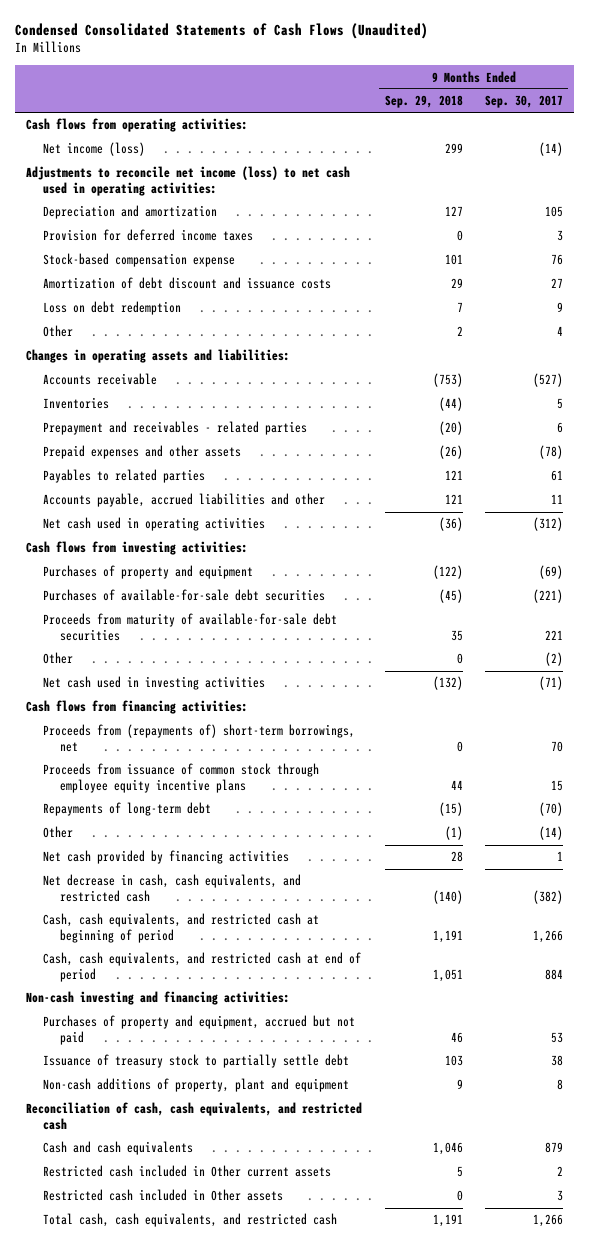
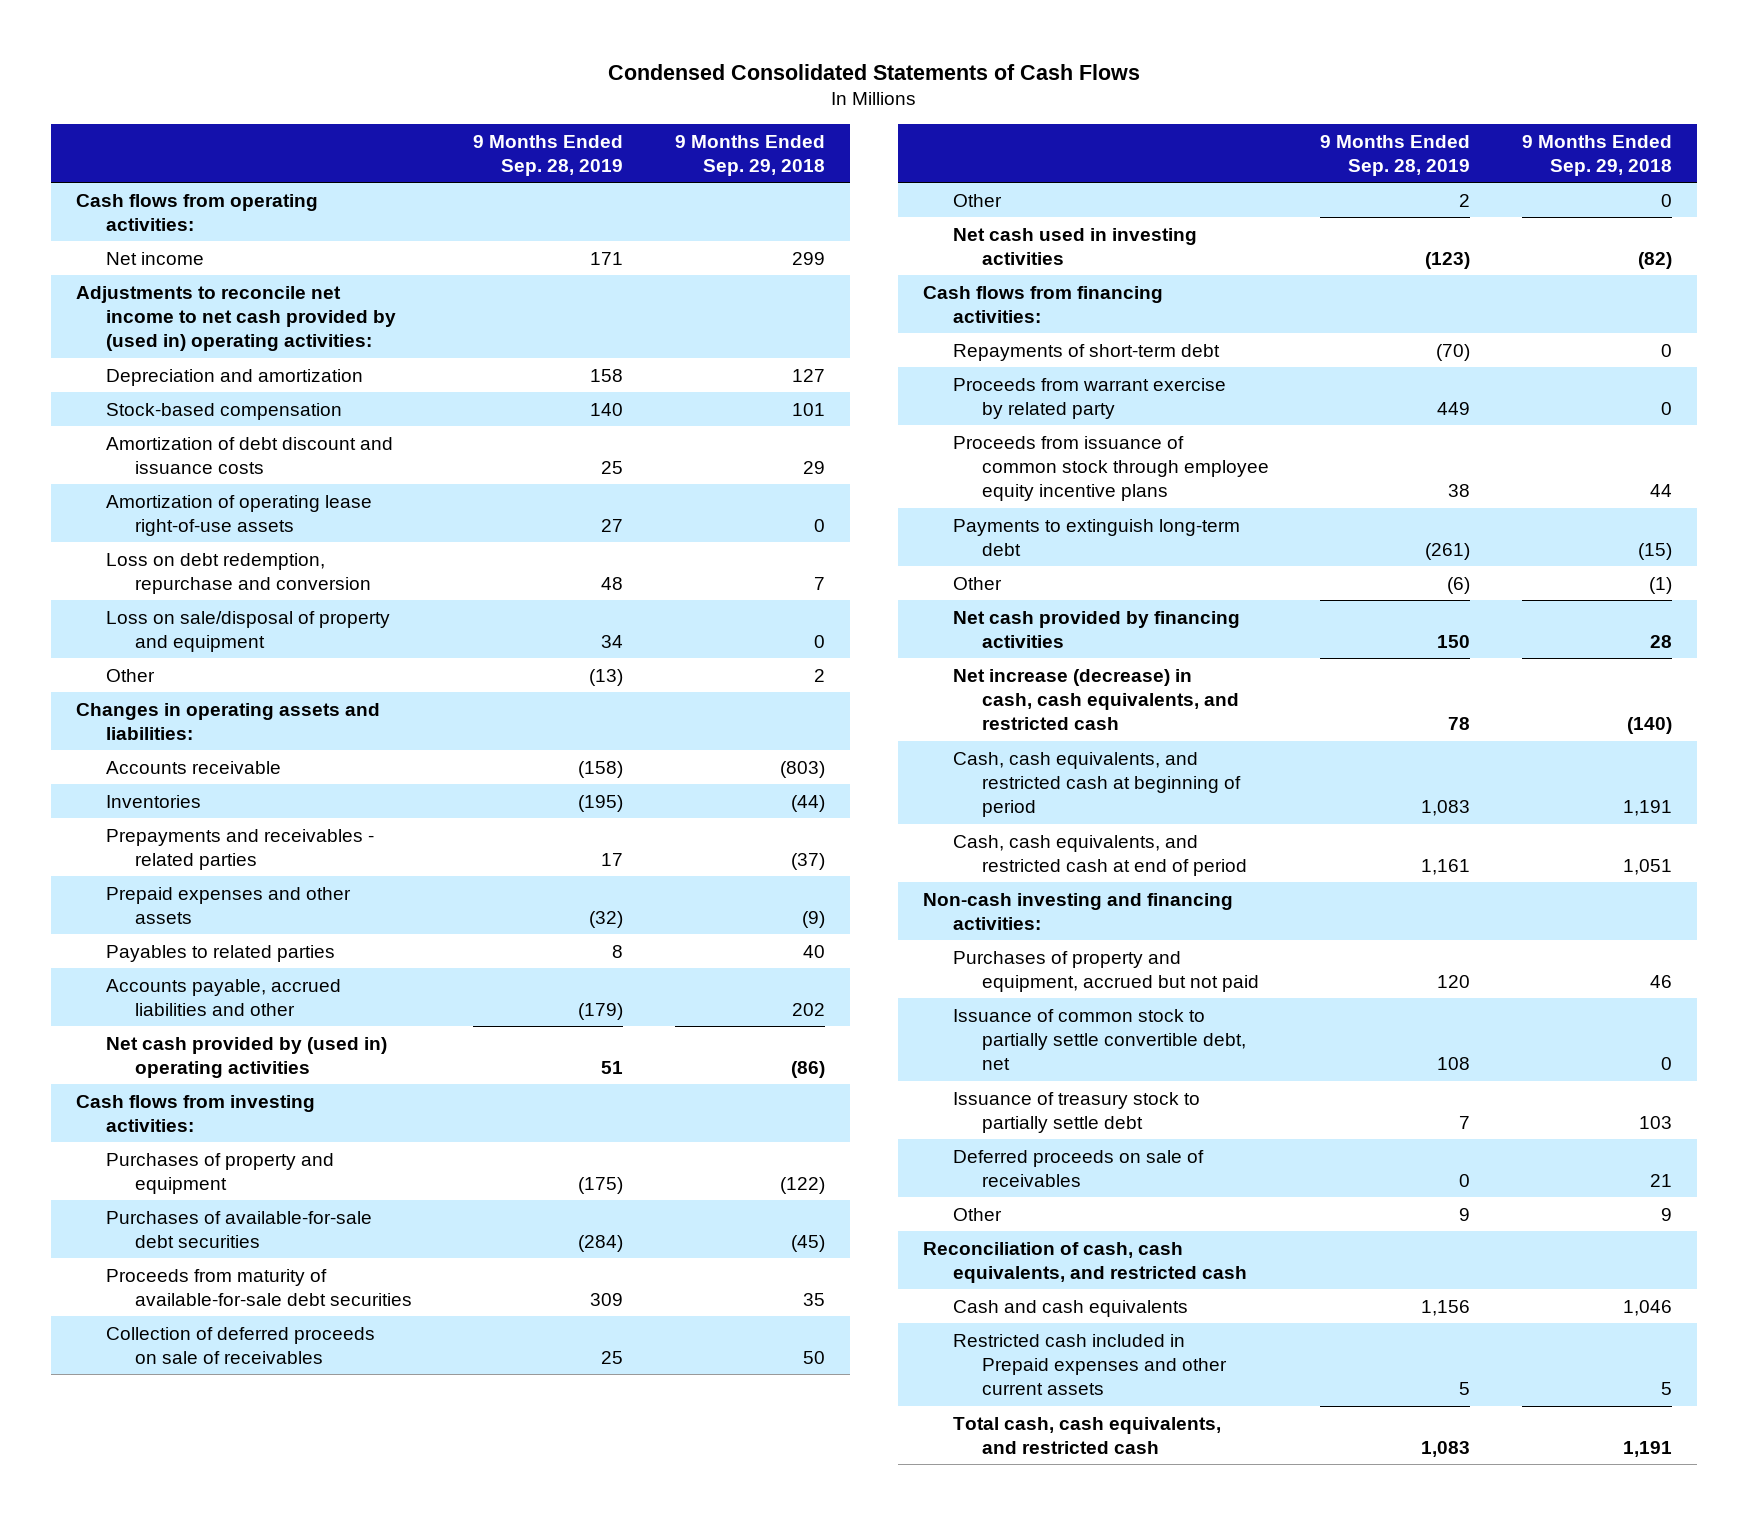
[15,23,429,40] Condensed Consolidated Statements of Cash Flows (Unaudited) -> [607,63,1140,80] Condensed Consolidated Statements of Cash Flows
[484,95,563,109] Sep. 30, 2017 -> none
none -> [473,134,624,176] 9 Months Ended Sep. 28, 2019
[43,142,146,157] Net income (loss) -> [105,251,204,265] Net income
[26,166,351,196] Adjustments to reconcile net income (loss) to net cash used in operating activities: -> [76,285,396,351] Adjustments to reconcile net income to net cash provided by (used in) operating activities:
[43,229,254,242] Provision for deferred income taxes -> none
[43,253,236,268] Stock-based compensation expense -> [105,402,342,420] Stock-based compensation
none -> [105,494,372,536] Amortization of operating lease right-of-use assets
[43,301,182,316] Loss on debt redemption -> [105,552,371,594] Loss on debt redemption, repurchase and conversion
none -> [105,610,390,652] Loss on sale/disposal of property and equipment
[432,373,463,388] (753) -> [779,760,825,778] (803)
[43,421,308,436] Prepayment and receivables - related parties -> [105,828,374,870] Prepayments and receivables - related parties
[438,421,463,436] (20) -> [790,852,825,870] (37)
[438,445,463,460] (26) -> [801,910,825,928] (9)
[444,470,463,481] 121 -> [802,944,825,958] 40
[444,494,463,505] 121 -> [791,1002,825,1016] 202
[43,517,266,532] Net cash used in operating activities -> [105,1036,387,1078] Net cash provided by (used in) operating activities
[438,517,463,532] (36) -> [790,1060,825,1078] (86)
none -> [105,1326,375,1364] Collection of deferred proceeds on sale of receivables
[432,676,463,691] (132) -> [1637,251,1672,269] (82)
[43,724,356,752] Proceeds from (repayments of) short-term borrowings, net -> none
none -> [952,343,1220,361] Repayments of short-term debt
none -> [952,377,1226,419] Proceeds from warrant exercise by related party
[43,802,212,817] Repayments of long-term debt -> [952,518,1240,556] Payments to extinguish long-term debt
[43,874,302,902] Net decrease in cash, cash equivalents, and restricted cash -> [952,668,1239,730] Net increase (decrease) in cash, cash equivalents, and restricted cash
none -> [952,1008,1246,1070] Issuance of common stock to partially settle convertible debt, net
[43,1078,350,1093] Non-cash additions of property, plant and equipment -> none
none -> [952,1149,1204,1187] Deferred proceeds on sale of receivables
none -> [952,1207,1002,1221] Other
[43,1189,284,1202] Restricted cash included in Other assets -> none
[43,1165,332,1178] Restricted cash included in Other current assets -> [952,1333,1227,1395] Restricted cash included in Prepaid expenses and other current assets

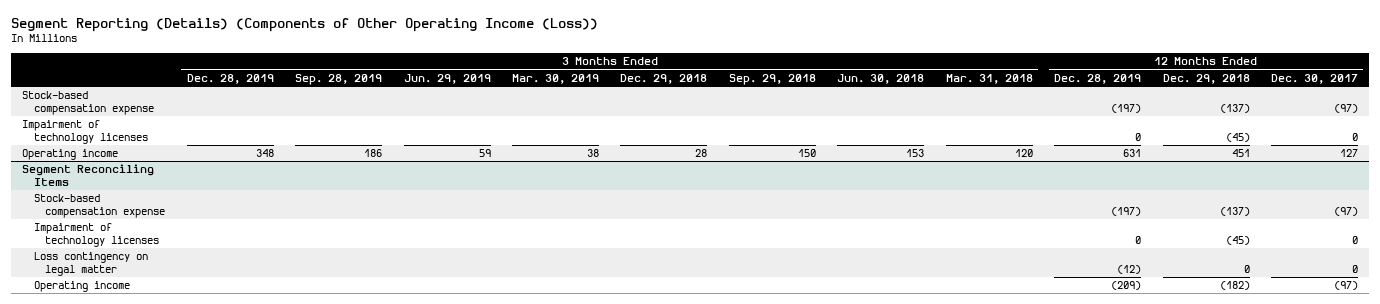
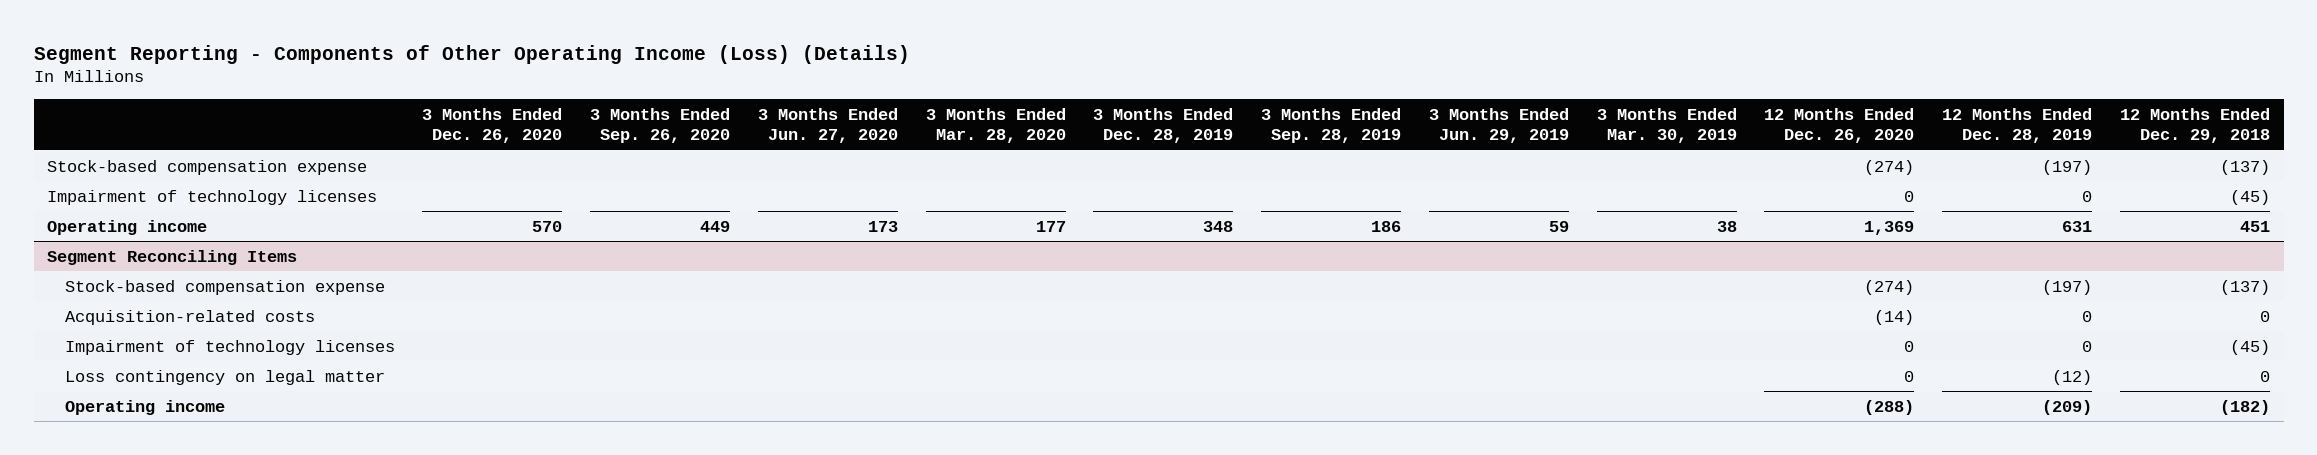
[11,17,599,32] Segment Reporting (Details) (Components of Other Operating Income (Loss)) -> [33,44,910,64] Segment Reporting - Components of Other Operating Income (Loss) (Details)
[620,73,708,84] Dec. 29, 2018 -> none
[728,73,816,85] Sep. 29, 2018 -> none
[837,73,925,84] Jun. 30, 2018 -> none
[945,73,1033,84] Mar. 31, 2018 -> none
[1270,73,1358,84] Dec. 30, 2017 -> none
none -> [422,107,563,144] 3 Months Ended Dec. 26, 2020
none -> [590,107,731,144] 3 Months Ended Sep. 26, 2020
none -> [757,107,898,144] 3 Months Ended Jun. 27, 2020
none -> [925,107,1066,144] 3 Months Ended Mar. 28, 2020
none -> [1764,107,1915,144] 12 Months Ended Dec. 26, 2020
none -> [64,309,315,325] Acquisition-related costs

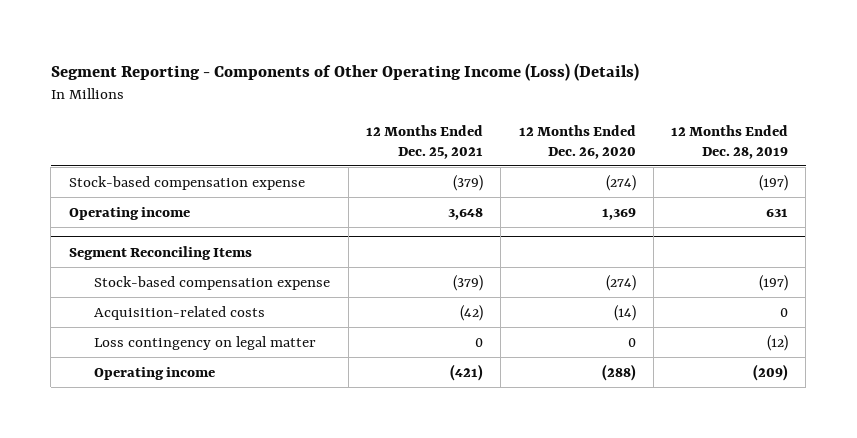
[422,107,563,144] 3 Months Ended Dec. 26, 2020 -> none
[590,107,731,144] 3 Months Ended Sep. 26, 2020 -> none
[757,107,898,144] 3 Months Ended Jun. 27, 2020 -> none
[925,107,1066,144] 3 Months Ended Mar. 28, 2020 -> none
[1093,107,1234,144] 3 Months Ended Dec. 28, 2019 -> none
[1261,107,1402,144] 3 Months Ended Sep. 28, 2019 -> none
[1428,107,1569,144] 3 Months Ended Jun. 29, 2019 -> none
[1596,107,1737,144] 3 Months Ended Mar. 30, 2019 -> none
[2119,107,2270,144] 12 Months Ended Dec. 29, 2018 -> none
none -> [365,124,483,159] 12 Months Ended Dec. 25, 2021
[47,189,378,205] Impairment of technology licenses -> none
[64,339,395,355] Impairment of technology licenses -> none

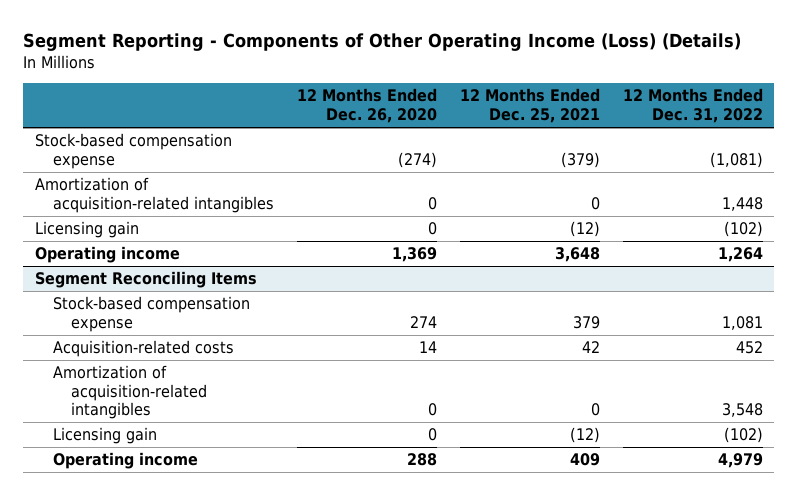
[671,124,789,159] 12 Months Ended Dec. 28, 2019 -> none
none -> [622,88,763,124] 12 Months Ended Dec. 31, 2022
none -> [34,177,274,213] Amortization of acquisition-related intangibles
none -> [34,221,139,239] Licensing gain
[94,335,317,350] Loss contingency on legal matter -> none
[452,274,483,291] (379) -> [572,315,600,329] 379
[605,274,636,291] (274) -> [409,315,437,328] 274
[459,304,483,321] (42) -> [581,341,600,354] 42
[613,304,636,321] (14) -> [418,341,437,354] 14
none -> [52,365,207,420] Amortization of acquisition-related intangibles
none -> [52,427,157,445] Licensing gain
[449,363,483,381] (421) -> [569,453,600,467] 409
[601,363,636,381] (288) -> [406,453,437,467] 288

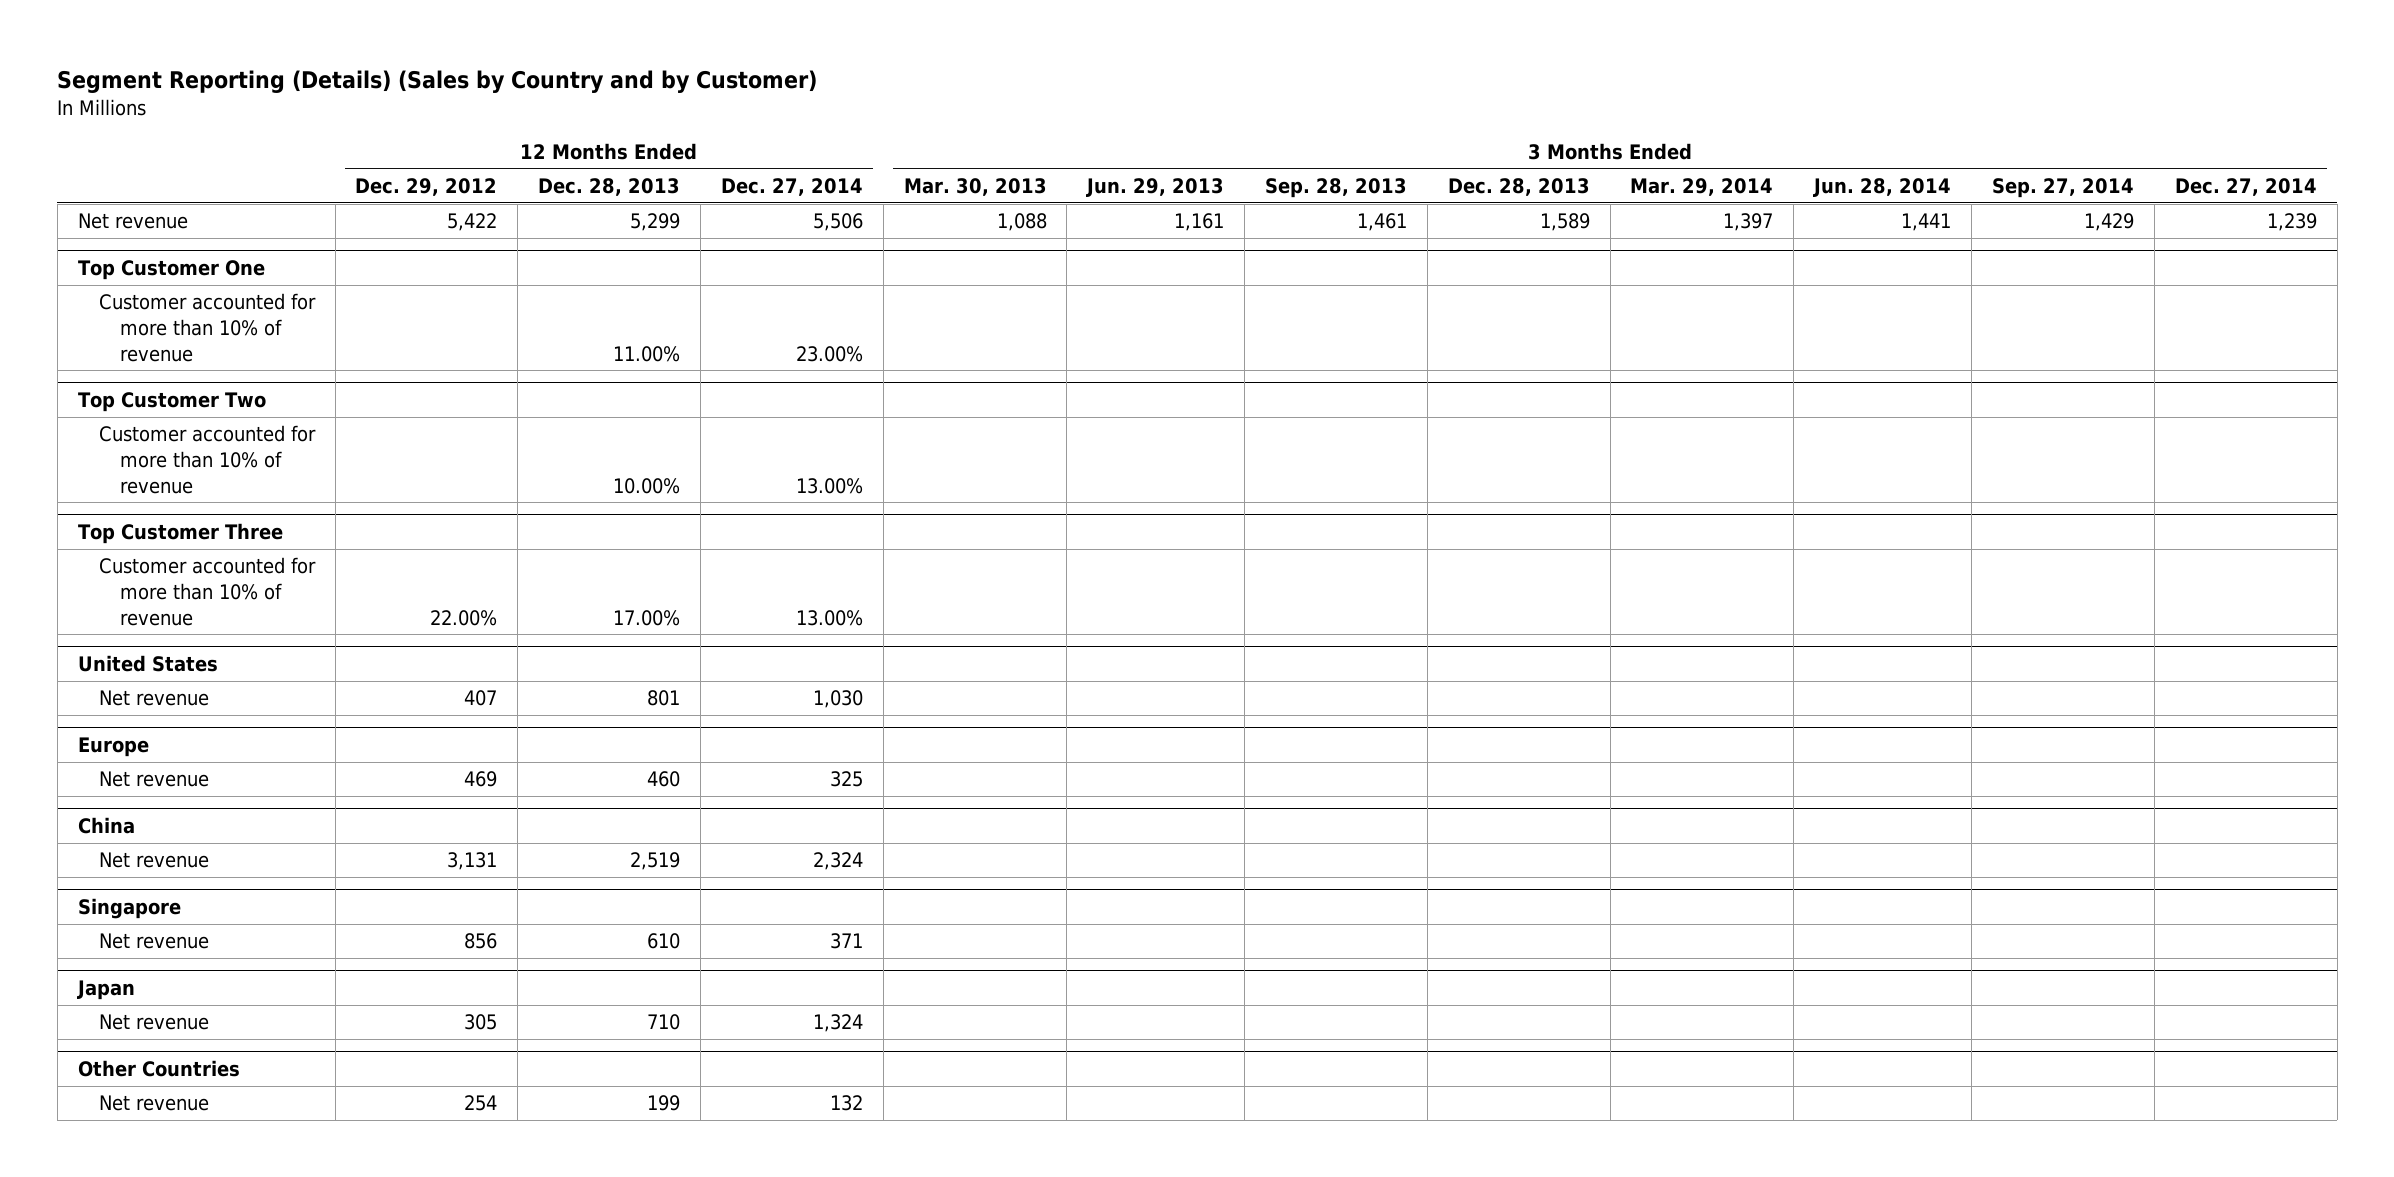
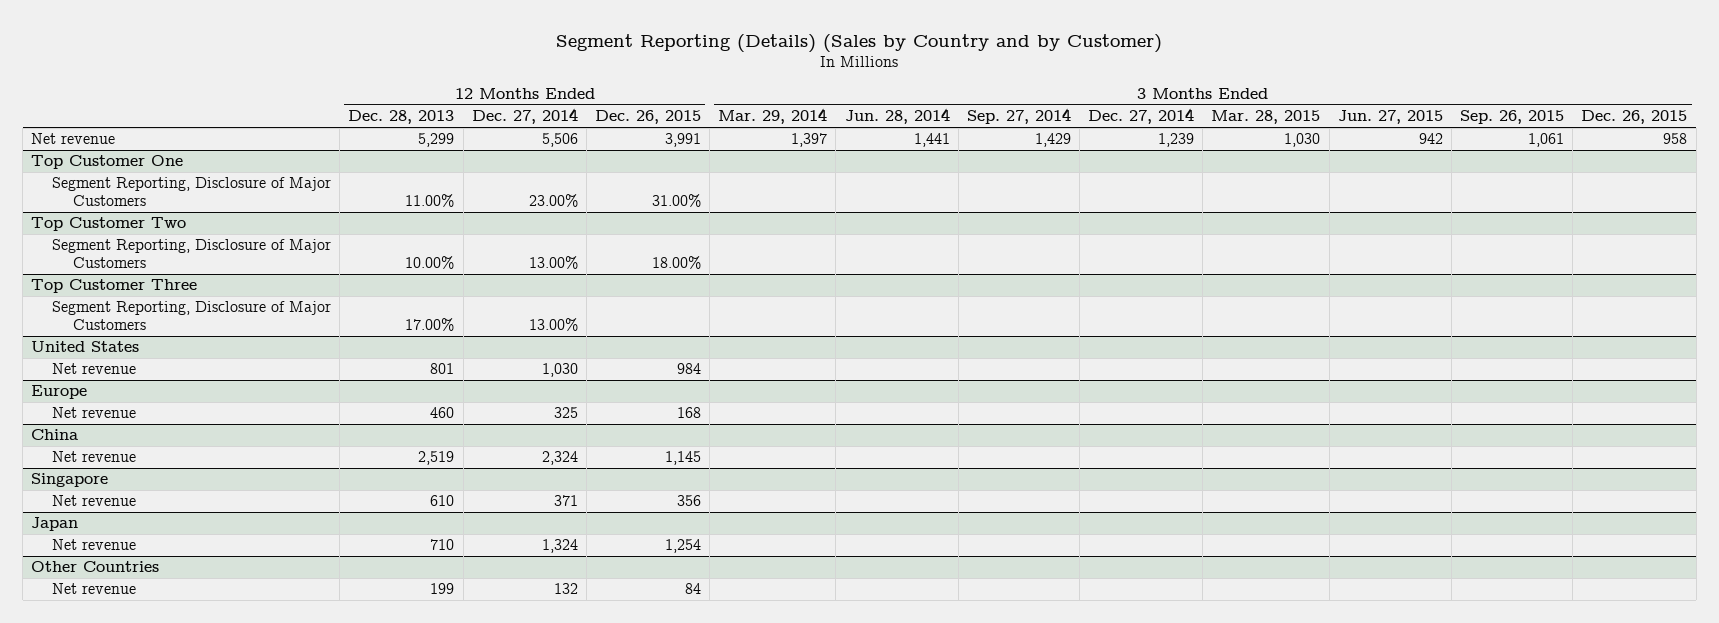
[355,177,498,196] Dec. 29, 2012 -> none
[903,177,1047,196] Mar. 30, 2013 -> none
[1086,177,1225,197] Jun. 29, 2013 -> none
[1265,177,1408,198] Sep. 28, 2013 -> none
[1447,177,1590,196] Dec. 28, 2013 -> none
none -> [594,110,701,125] Dec. 26, 2015
none -> [1211,110,1321,125] Mar. 28, 2015
none -> [1337,110,1443,125] Jun. 27, 2015
none -> [1460,110,1565,125] Sep. 26, 2015
none -> [1581,110,1688,125] Dec. 26, 2015
[98,293,316,362] Customer accounted for more than 10% of revenue -> [52,177,332,207] Segment Reporting, Disclosure of Major Customers
[98,425,316,494] Customer accounted for more than 10% of revenue -> [52,239,332,269] Segment Reporting, Disclosure of Major Customers
[98,557,316,626] Customer accounted for more than 10% of revenue -> [52,301,332,331] Segment Reporting, Disclosure of Major Customers

